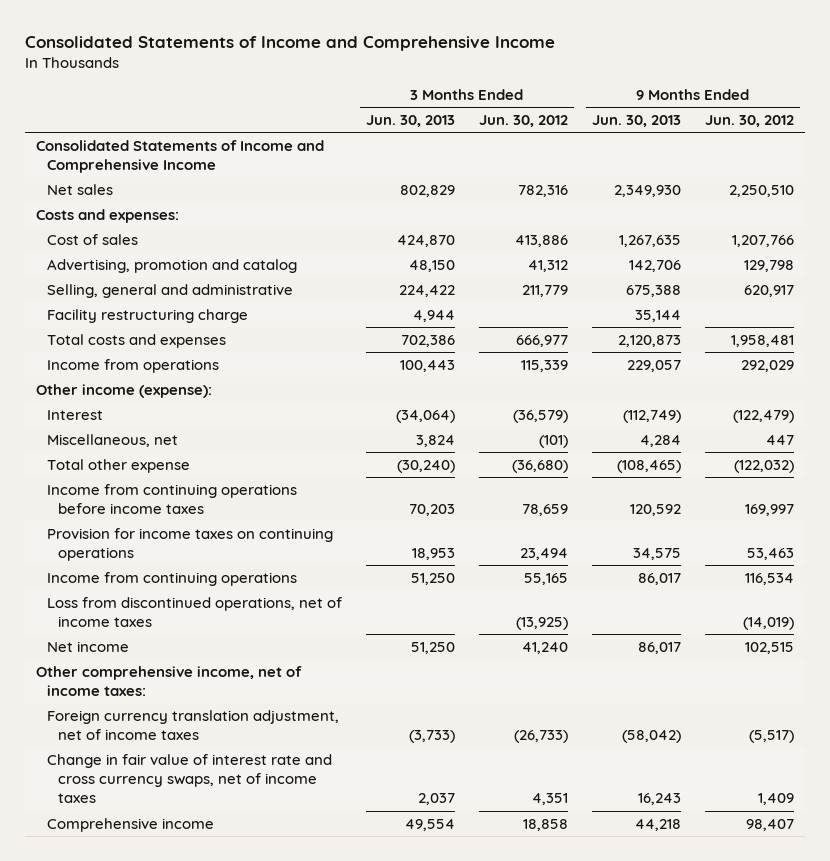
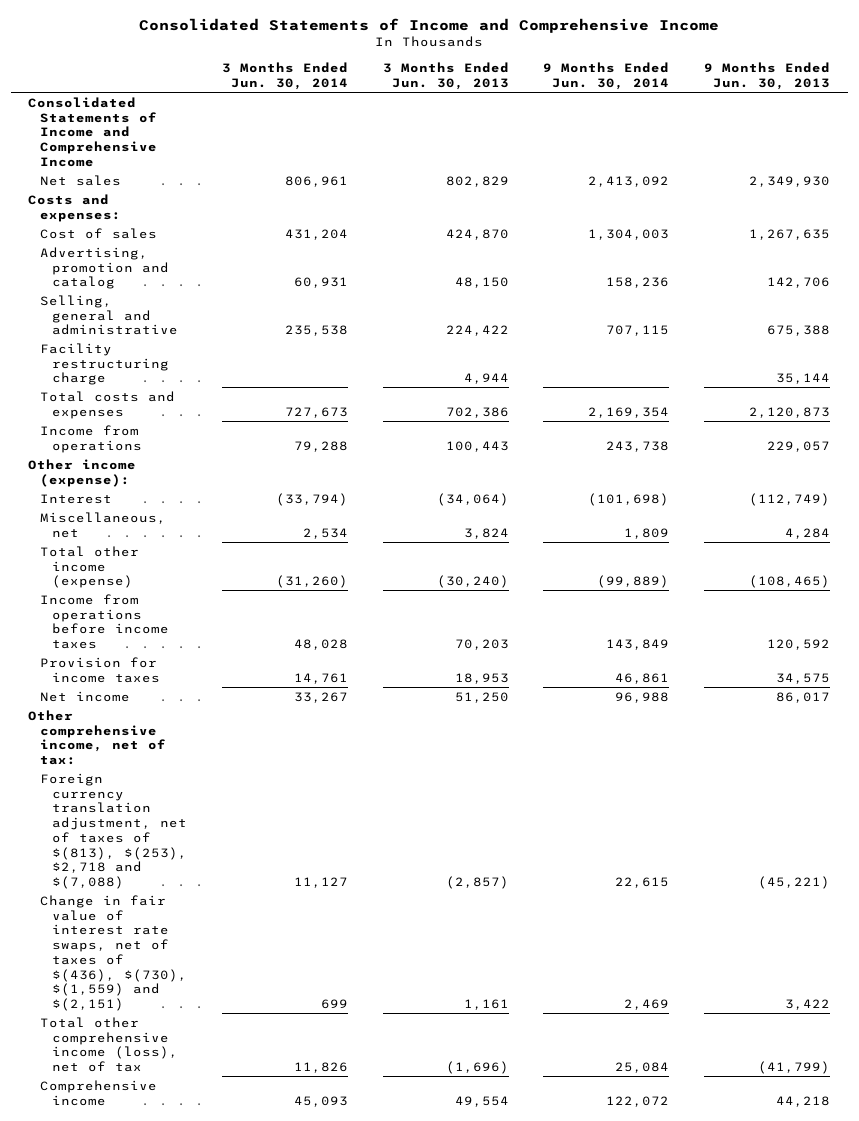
[479,115,569,128] Jun. 30, 2012 -> none
[704,115,794,128] Jun. 30, 2012 -> none
none -> [221,62,348,91] 3 Months Ended Jun. 30, 2014
none -> [543,62,670,91] 9 Months Ended Jun. 30, 2014
[47,571,298,586] Income from continuing operations -> none
[47,596,343,628] Loss from discontinued operations, net of income taxes -> none
[47,458,191,473] Total other expense -> [40,545,140,589] Total other income (expense)
[47,483,298,515] Income from continuing operations before income taxes -> [40,593,170,650] Income from operations before income taxes
[47,527,334,562] Provision for income taxes on continuing operations -> [40,656,161,683] Provision for income taxes
[36,665,303,697] Other comprehensive income, net of income taxes: -> [28,709,167,766] Other comprehensive income, net of tax:
[47,709,340,741] Foreign currency translation adjustment, net of income taxes -> [40,772,188,890] Foreign currency translation adjustment, net of taxes of $(813), $(253), $2,718 and $(7,088)
[409,730,456,744] (3,733) -> [445,876,509,890] (2,857)
[621,730,681,744] (58,042) -> [758,876,831,890] (45,221)
[47,753,333,804] Change in fair value of interest rate and cross currency swaps, net of income taxes -> [40,894,188,1012] Change in fair value of interest rate swaps, net of taxes of $(436), $(730), $(1,559) and $(2,151)
[418,793,456,806] 2,037 -> [463,999,509,1011] 1,161
[637,793,681,806] 16,243 -> [785,999,831,1011] 3,422
none -> [40,1016,179,1073] Total other comprehensive income (loss), net of tax

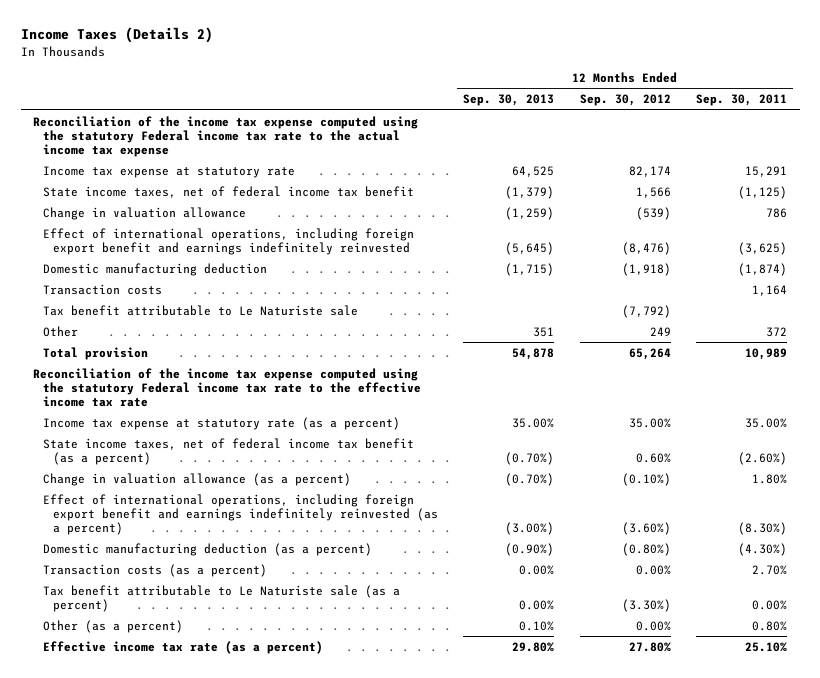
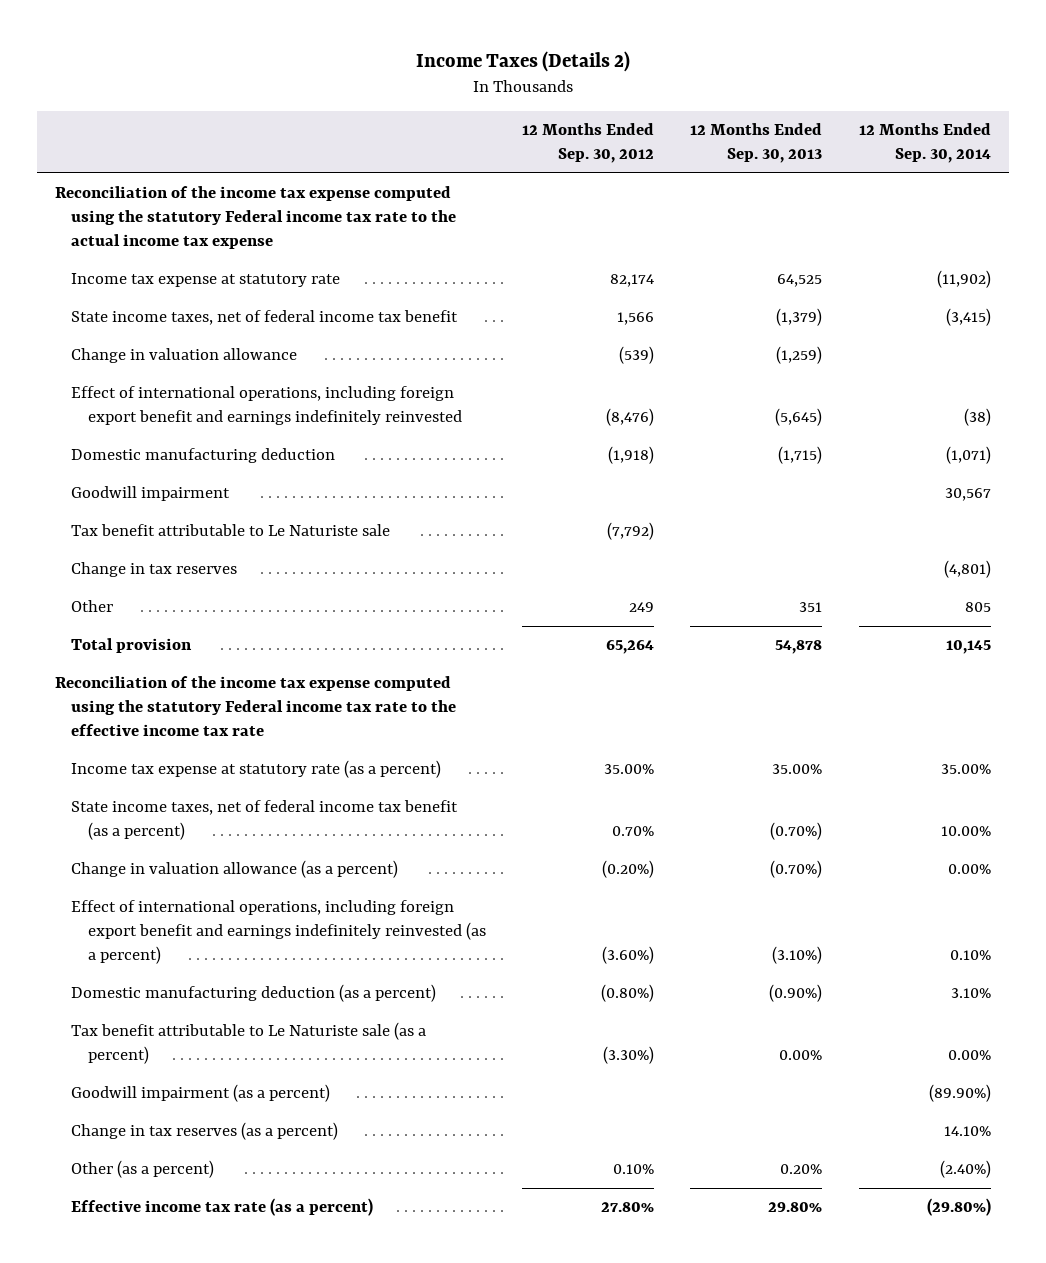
[695,94,787,107] Sep. 30, 2011 -> none
none -> [858,123,991,164] 12 Months Ended Sep. 30, 2014
[43,283,163,295] Transaction costs -> none
none -> [71,486,231,502] Goodwill impairment
none -> [71,562,238,578] Change in tax reserves
[635,452,671,463] 0.60% -> [611,826,654,837] 0.70%
[621,472,671,486] (0.10%) -> [601,860,654,879] (0.20%)
[505,521,555,535] (3.00%) -> [772,945,823,964] (3.10%)
[43,563,268,577] Transaction costs (as a percent) -> none
none -> [71,1084,331,1103] Goodwill impairment (as a percent)
none -> [71,1122,339,1141] Change in tax reserves (as a percent)
[519,620,555,631] 0.10% -> [780,1164,823,1175] 0.20%
[635,620,671,631] 0.00% -> [612,1164,654,1175] 0.10%

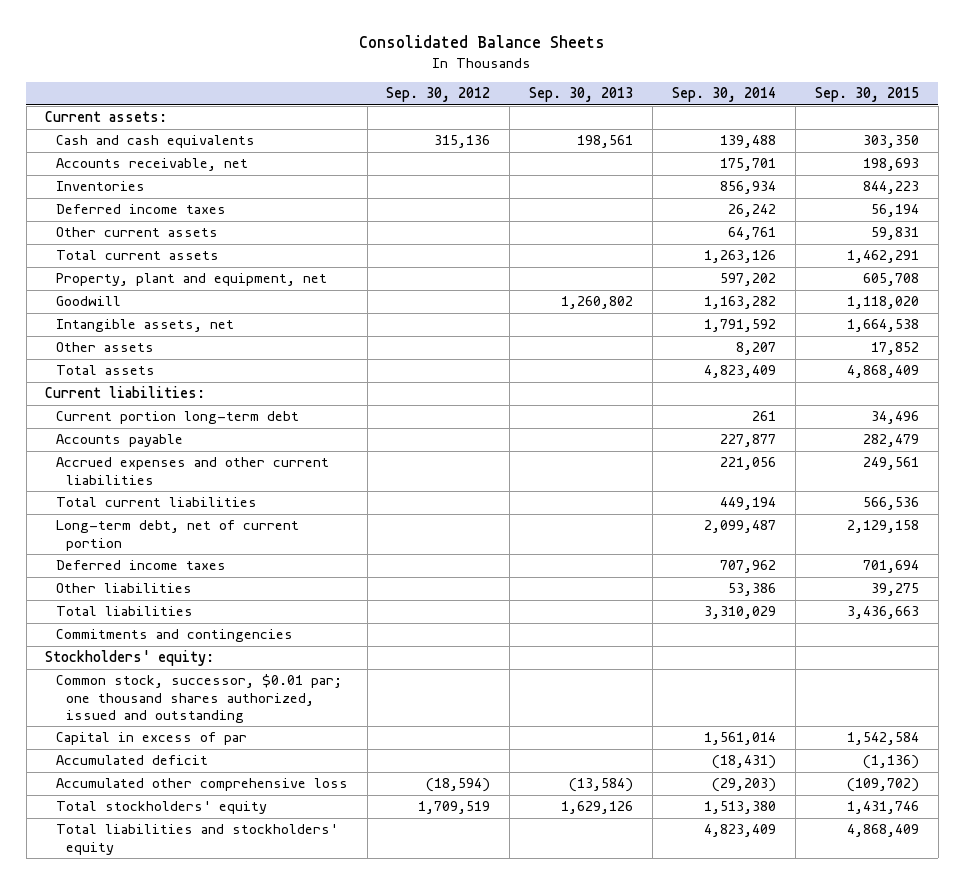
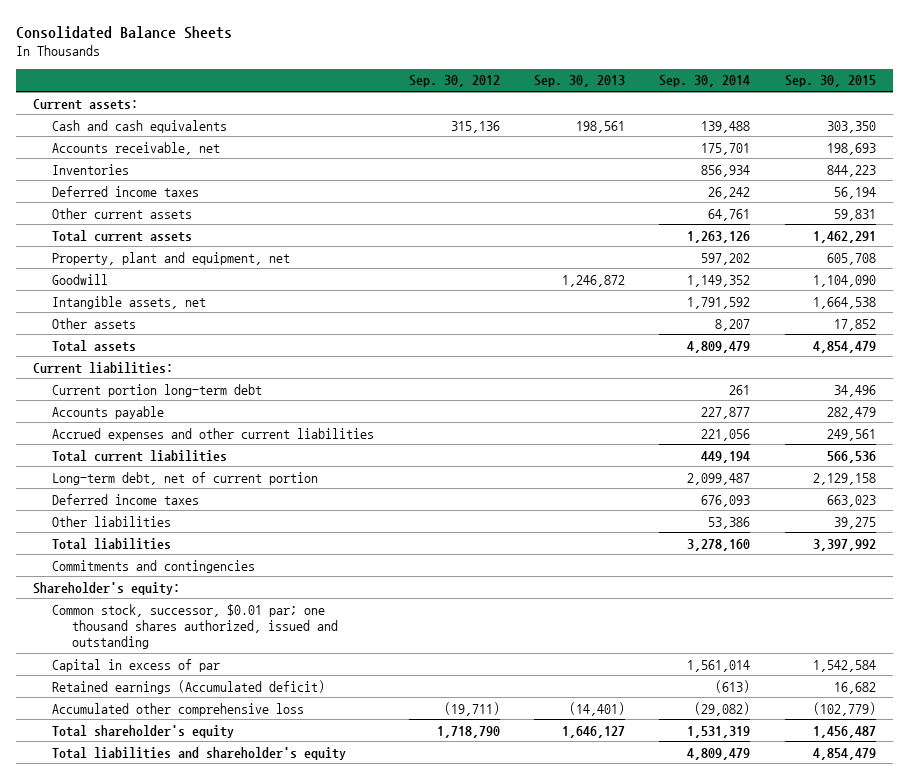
[561,296,634,310] 1,260,802 -> [562,274,626,287] 1,246,872
[704,296,777,310] 1,163,282 -> [687,274,751,287] 1,149,352
[846,296,919,310] 1,118,020 -> [812,274,876,287] 1,104,090
[704,365,777,379] 4,823,409 -> [687,340,751,353] 4,809,479
[846,365,919,379] 4,868,409 -> [812,340,876,353] 4,854,479
[720,560,777,574] 707,962 -> [701,494,751,507] 676,093
[862,560,919,574] 701,694 -> [826,494,876,507] 663,023
[704,606,777,620] 3,310,029 -> [687,538,751,551] 3,278,160
[846,606,919,620] 3,436,663 -> [812,538,876,551] 3,397,992
[45,650,215,667] Stockholders' equity: -> [32,581,180,595] Shareholder's equity:
[55,755,208,766] Accumulated deficit -> [52,679,326,694] Retained earnings (Accumulated deficit)
[712,755,777,770] (18,431) -> [715,679,751,693] (613)
[862,755,919,770] (1,136) -> [833,681,876,694] 16,682
[426,778,491,793] (18,594) -> [443,701,500,716] (19,711)
[569,778,634,793] (13,584) -> [569,701,626,716] (14,401)
[712,778,777,793] (29,203) -> [694,701,751,716] (29,082)
[846,778,919,793] (109,702) -> [812,701,876,716] (102,779)
[55,801,267,815] Total stockholders' equity -> [52,724,235,738] Total shareholder's equity
[418,801,491,815] 1,709,519 -> [436,725,500,738] 1,718,790
[561,801,634,815] 1,629,126 -> [562,725,626,738] 1,646,127
[704,801,777,815] 1,513,380 -> [687,725,751,738] 1,531,319
[846,801,919,815] 1,431,746 -> [812,725,876,738] 1,456,487
[55,824,338,855] Total liabilities and stockholders' equity -> [52,746,347,760] Total liabilities and shareholder's equity
[704,824,777,838] 4,823,409 -> [687,747,751,760] 4,809,479
[846,824,919,838] 4,868,409 -> [812,747,876,760] 4,854,479

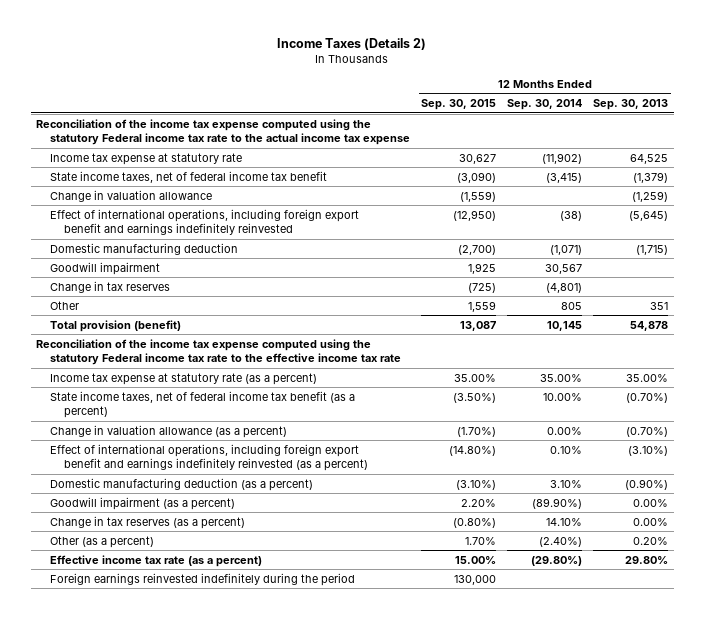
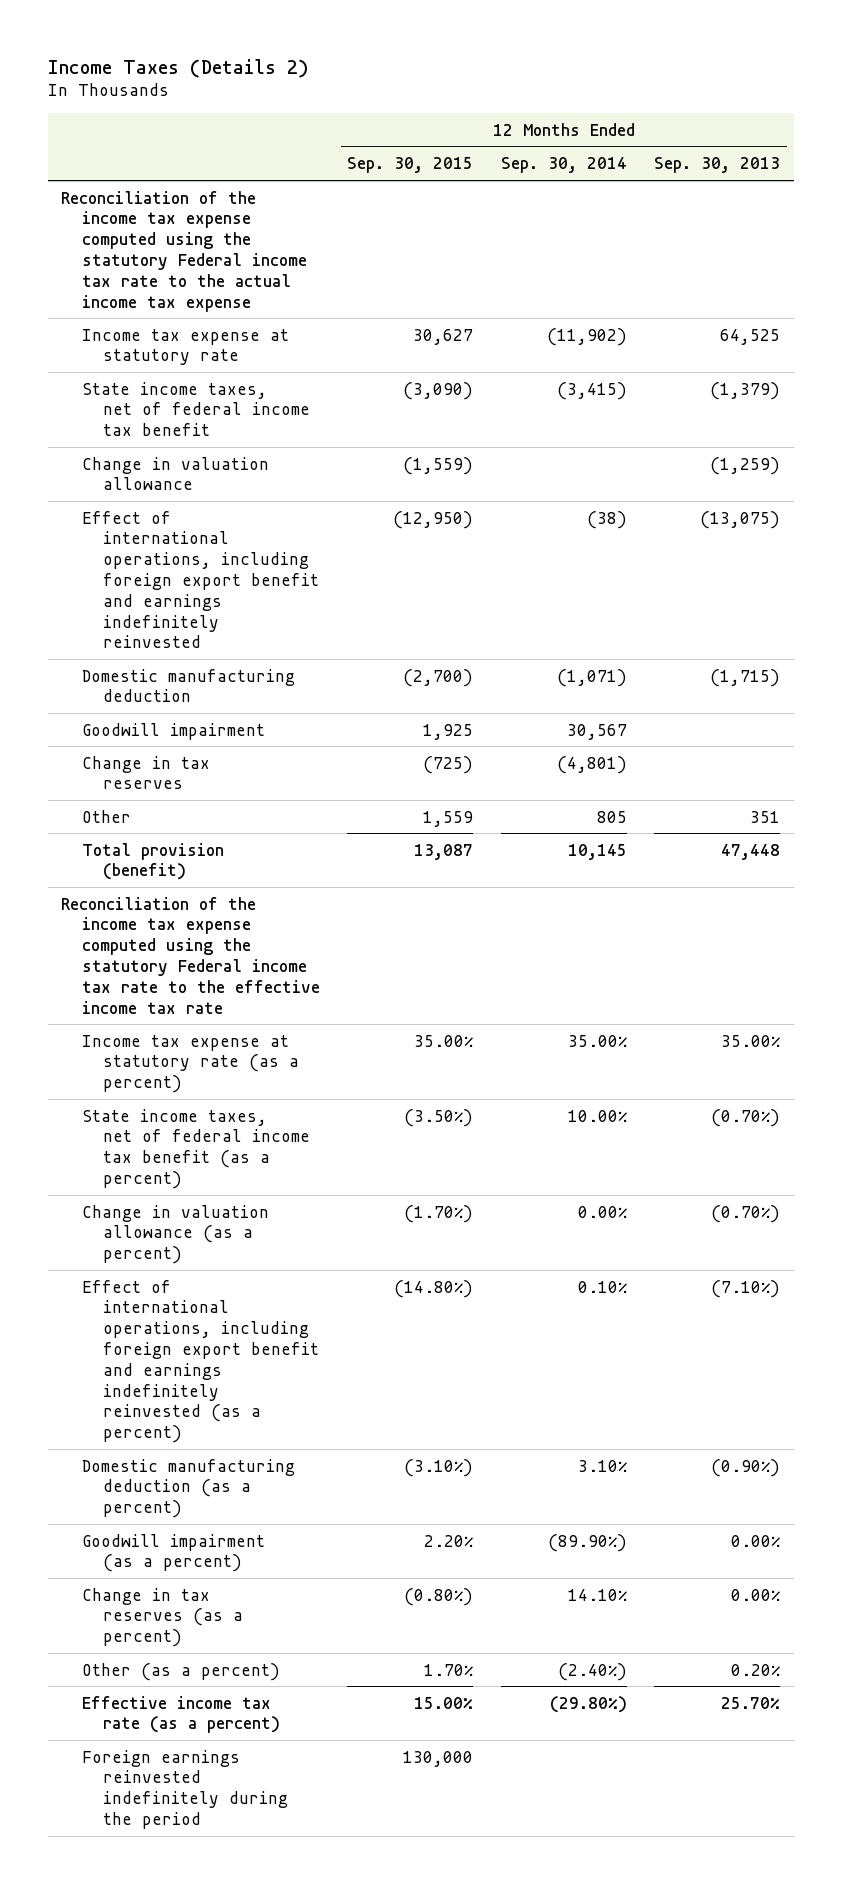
[629,210,669,221] (5,645) -> [700,510,781,529] (13,075)
[630,320,669,331] 54,878 -> [721,843,781,860] 47,448
[628,445,669,456] (3.10%) -> [711,1279,781,1298] (7.10%)
[625,555,669,564] 29.80% -> [721,1696,781,1709] 25.70%

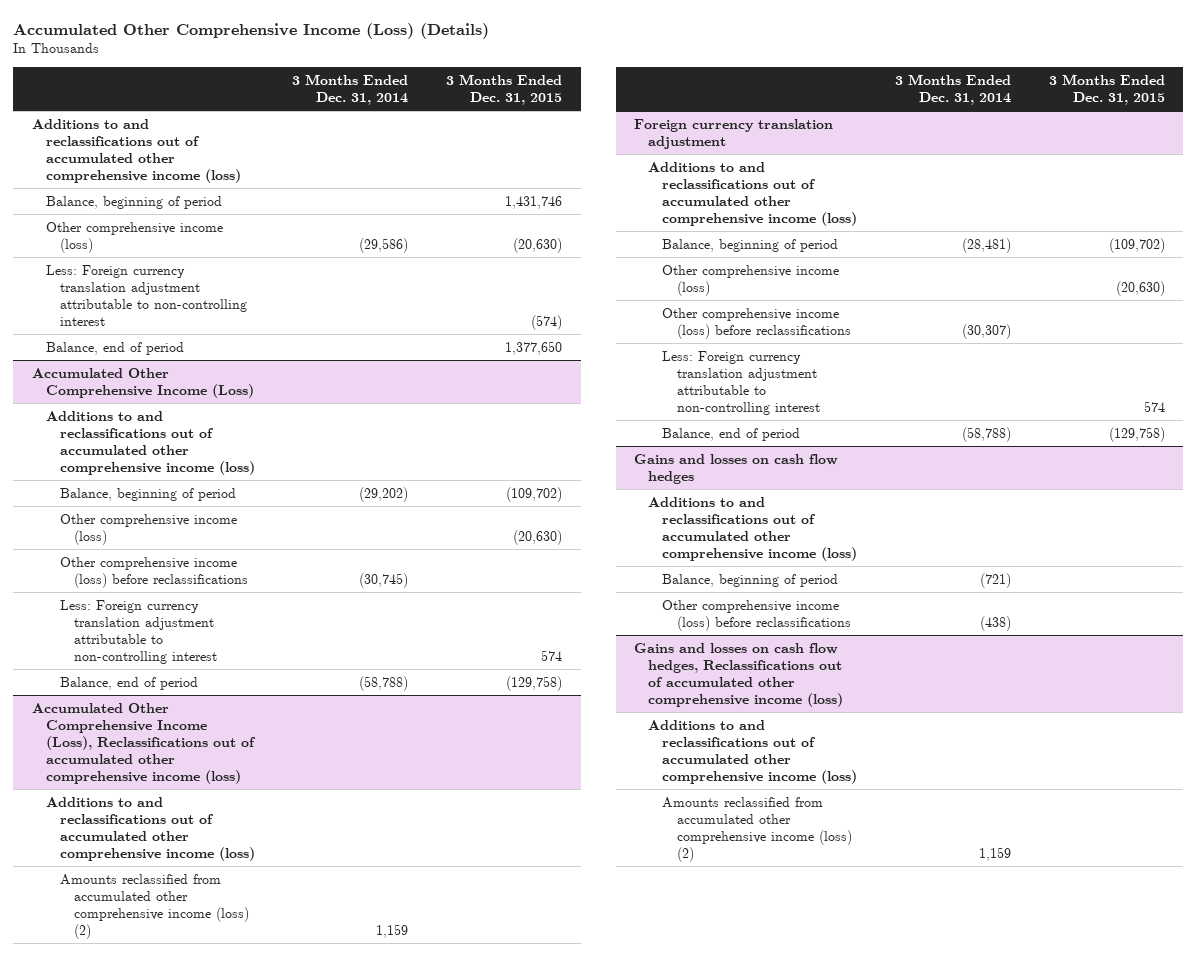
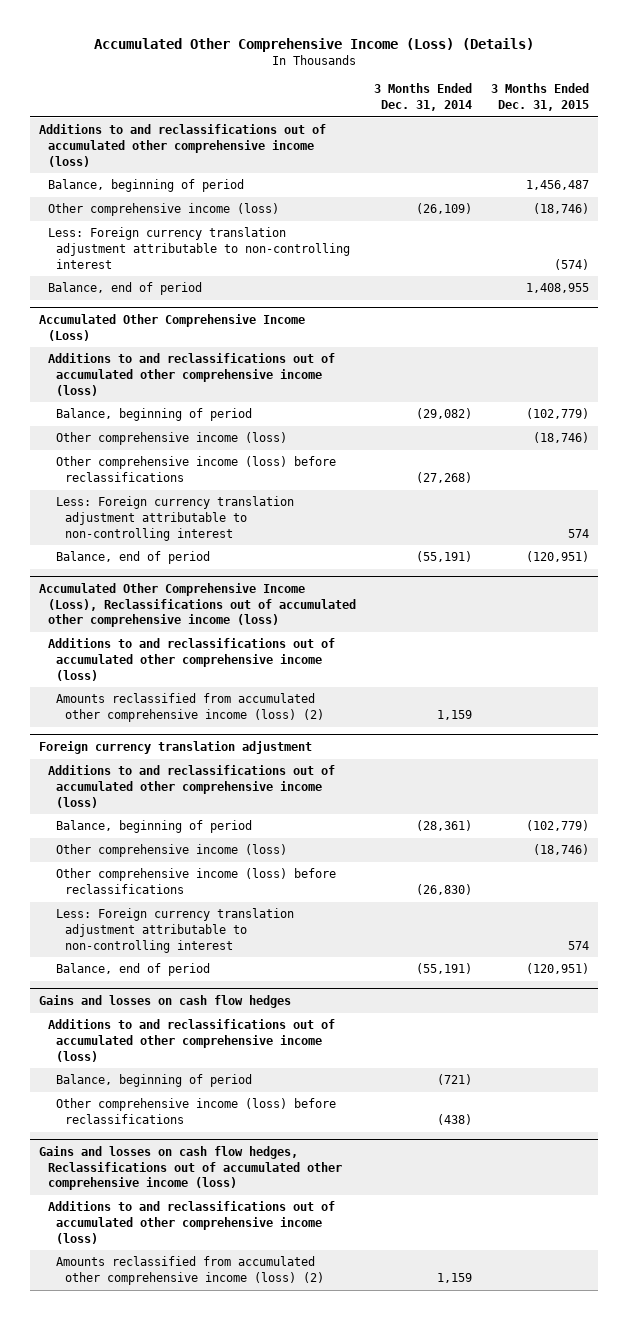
[504,195,562,209] 1,431,746 -> [525,180,589,191] 1,456,487
[359,237,409,253] (29,586) -> [416,203,473,215] (26,109)
[512,237,562,253] (20,630) -> [532,203,589,215] (18,746)
[504,340,562,355] 1,377,650 -> [525,283,589,294] 1,408,955
[359,486,409,502] (29,202) -> [416,408,473,420] (29,082)
[505,486,562,502] (109,702) -> [525,408,589,420] (102,779)
[512,529,562,545] (20,630) -> [532,432,589,444] (18,746)
[359,572,409,588] (30,745) -> [416,471,473,483] (27,268)
[359,675,409,691] (58,788) -> [416,551,473,563] (55,191)
[505,675,562,691] (129,758) -> [525,551,589,563] (120,951)
[962,237,1012,253] (28,481) -> [416,820,473,832] (28,361)
[1108,237,1165,253] (109,702) -> [525,820,589,832] (102,779)
[1115,280,1165,296] (20,630) -> [532,844,589,856] (18,746)
[962,323,1012,339] (30,307) -> [416,883,473,895] (26,830)
[962,426,1012,442] (58,788) -> [416,963,473,975] (55,191)
[1108,426,1165,442] (129,758) -> [525,963,589,975] (120,951)

